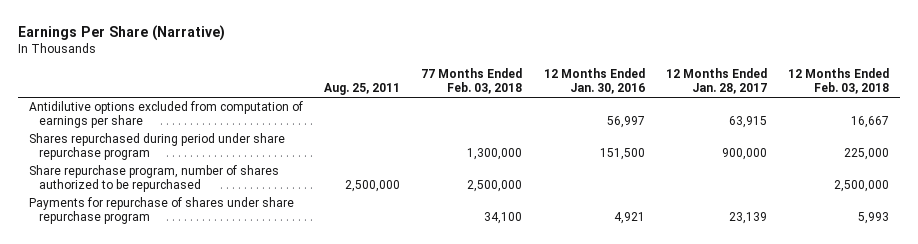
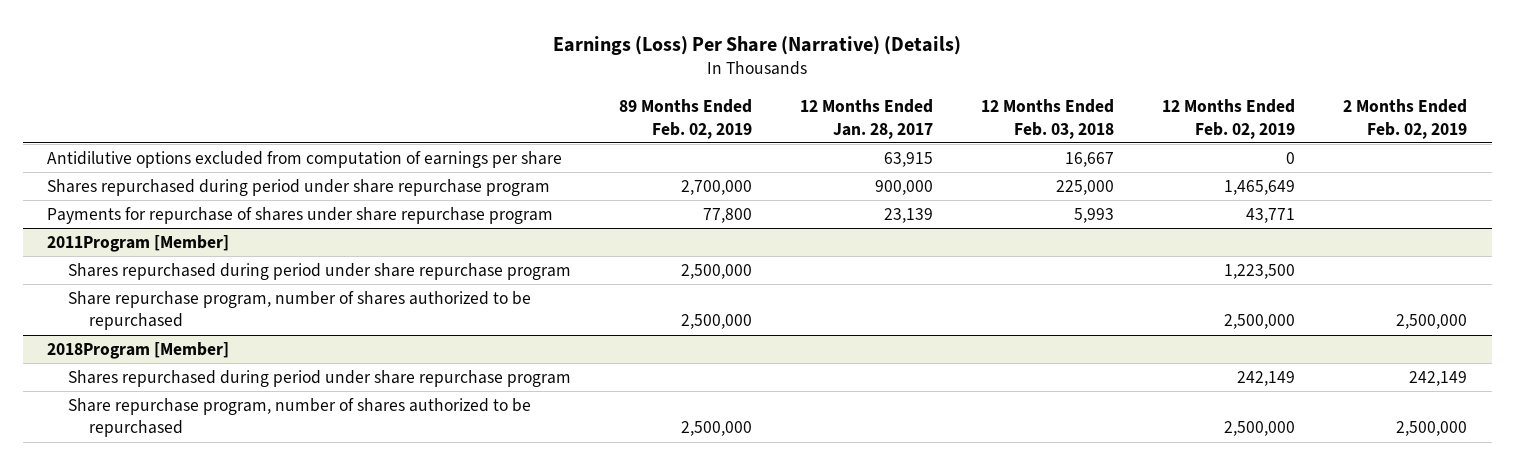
[18,24,226,41] Earnings Per Share (Narrative) -> [553,35,962,55] Earnings (Loss) Per Share (Narrative) (Details)
[324,83,401,96] Aug. 25, 2011 -> none
[421,68,523,95] 77 Months Ended Feb. 03, 2018 -> none
[543,68,645,95] 12 Months Ended Jan. 30, 2016 -> none
none -> [619,98,753,139] 89 Months Ended Feb. 02, 2019
none -> [1162,98,1296,139] 12 Months Ended Feb. 02, 2019
none -> [1343,98,1468,139] 2 Months Ended Feb. 02, 2019
[28,165,279,193] Share repurchase program, number of shares authorized to be repurchased -> none
none -> [47,234,230,252] 2011Program [Member]
none -> [68,262,572,280] Shares repurchased during period under share repurchase program
none -> [68,290,532,331] Share repurchase program, number of shares authorized to be repurchased
none -> [47,341,230,359] 2018Program [Member]
none -> [68,369,572,387] Shares repurchased during period under share repurchase program
none -> [68,397,532,438] Share repurchase program, number of shares authorized to be repurchased

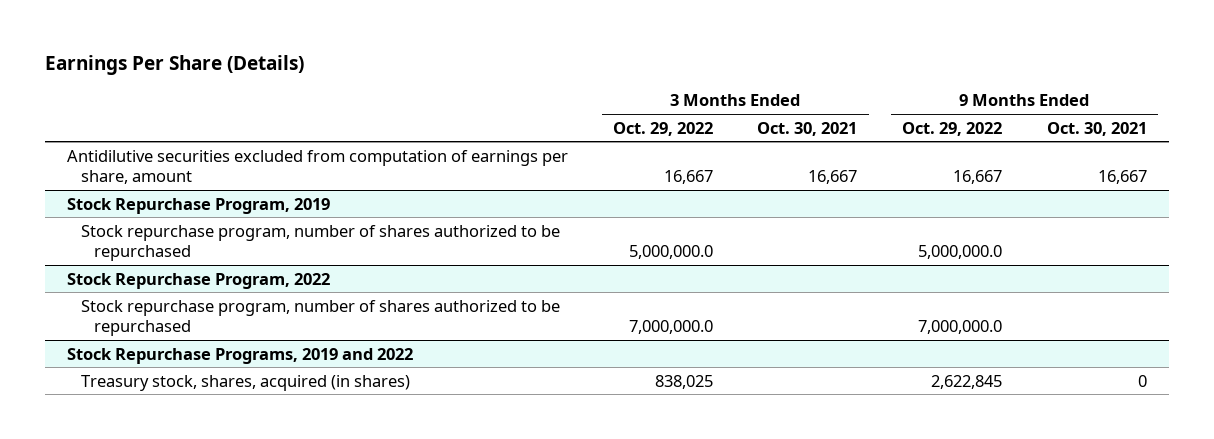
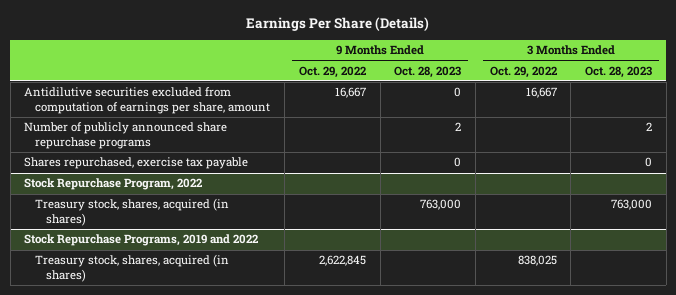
[757,121,858,136] Oct. 30, 2021 -> none
[1046,121,1147,136] Oct. 30, 2021 -> none
none -> [394,65,462,78] Oct. 28, 2023
none -> [585,65,653,78] Oct. 28, 2023
[67,197,331,214] Stock Repurchase Program, 2019 -> none
[80,224,560,262] Stock repurchase program, number of shares authorized to be repurchased -> none
none -> [24,122,228,150] Number of publicly announced share repurchase programs
none -> [24,157,249,170] Shares repurchased, exercise tax payable
[80,299,560,337] Stock repurchase program, number of shares authorized to be repurchased -> none
none -> [35,198,230,227] Treasury stock, shares, acquired (in shares)

